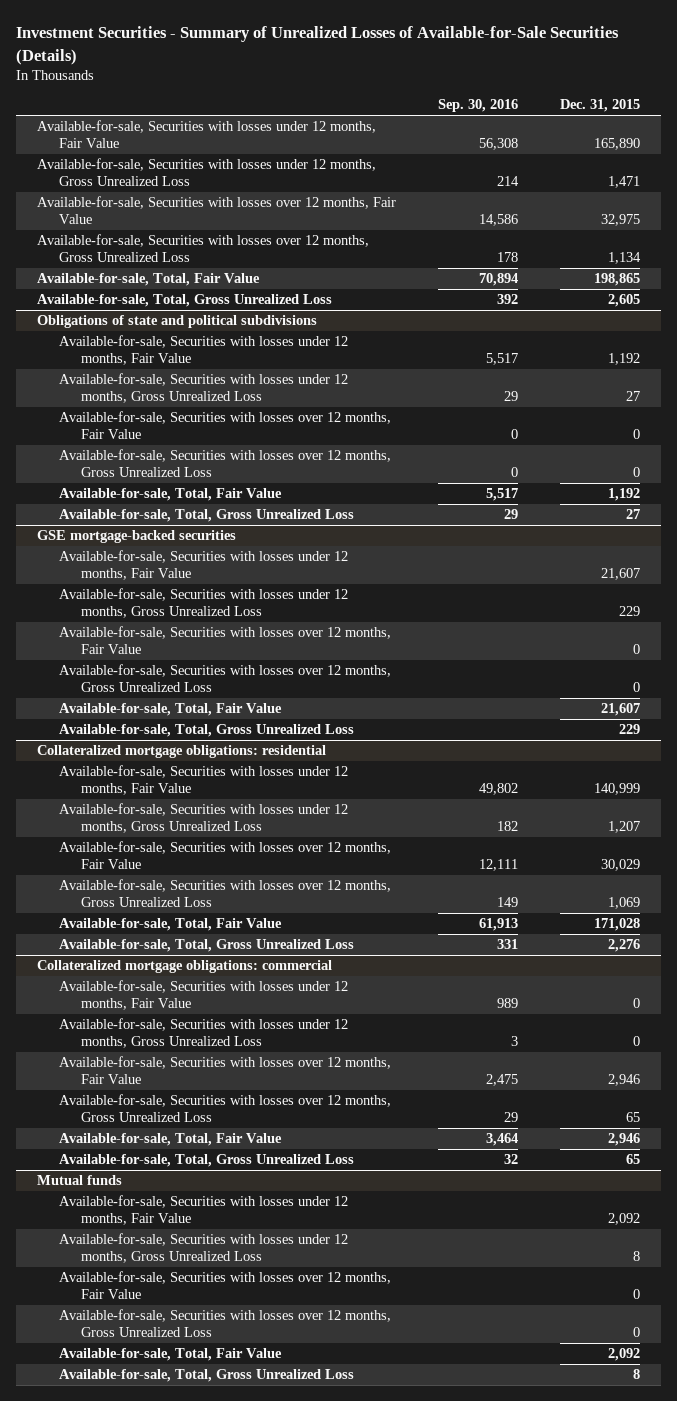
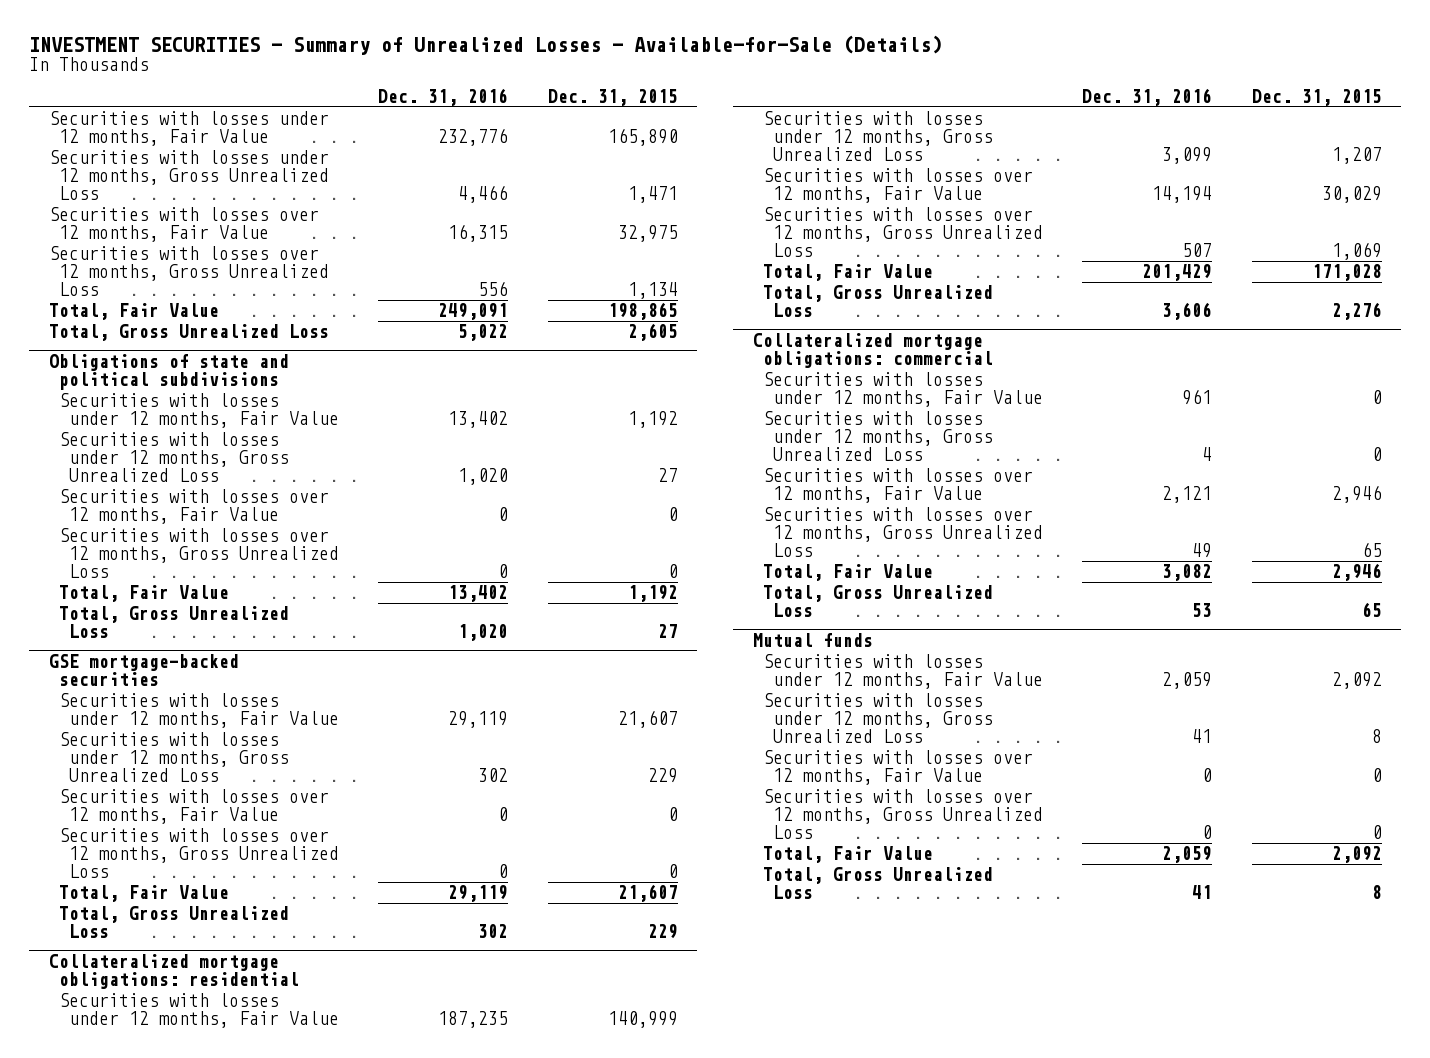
[15,26,619,65] Investment Securities - Summary of Unrealized Losses of Available-for-Sale Securities (Details) -> [29,34,943,55] INVESTMENT SECURITIES - Summary of Unrealized Losses - Available-for-Sale (Details)
[437,99,518,113] Sep. 30, 2016 -> none
none -> [378,87,509,106] Dec. 31, 2016
[36,120,376,148] Available-for-sale, Securities with losses under 12 months, Fair Value -> [48,111,329,146] Securities with losses under 12 months, Fair Value
[36,158,376,186] Available-for-sale, Securities with losses under 12 months, Gross Unrealized Loss -> [48,150,329,200] Securities with losses under 12 months, Gross Unrealized Loss
[36,196,396,224] Available-for-sale, Securities with losses over 12 months, Fair Value -> [48,207,319,242] Securities with losses over 12 months, Fair Value
[36,234,369,262] Available-for-sale, Securities with losses over 12 months, Gross Unrealized Loss -> [48,246,329,296] Securities with losses over 12 months, Gross Unrealized Loss
[36,273,260,287] Available-for-sale, Total, Fair Value -> [48,303,219,321] Total, Fair Value
[36,294,332,308] Available-for-sale, Total, Gross Unrealized Loss -> [48,324,329,342] Total, Gross Unrealized Loss
[58,335,348,365] Available-for-sale, Securities with losses under 12 months, Fair Value -> [58,393,340,428] Securities with losses under 12 months, Fair Value
[58,373,348,403] Available-for-sale, Securities with losses under 12 months, Gross Unrealized Loss -> [58,432,290,482] Securities with losses under 12 months, Gross Unrealized Loss
[58,411,391,439] Available-for-sale, Securities with losses over 12 months, Fair Value -> [58,489,329,524] Securities with losses over 12 months, Fair Value
[58,449,391,477] Available-for-sale, Securities with losses over 12 months, Gross Unrealized Loss -> [58,528,340,578] Securities with losses over 12 months, Gross Unrealized Loss
[58,488,282,502] Available-for-sale, Total, Fair Value -> [58,585,229,603] Total, Fair Value
[58,509,354,523] Available-for-sale, Total, Gross Unrealized Loss -> [58,606,289,638] Total, Gross Unrealized Loss
[58,550,348,580] Available-for-sale, Securities with losses under 12 months, Fair Value -> [58,693,340,728] Securities with losses under 12 months, Fair Value
[58,588,348,618] Available-for-sale, Securities with losses under 12 months, Gross Unrealized Loss -> [58,732,290,782] Securities with losses under 12 months, Gross Unrealized Loss
[58,626,391,654] Available-for-sale, Securities with losses over 12 months, Fair Value -> [58,789,329,824] Securities with losses over 12 months, Fair Value
[58,664,391,692] Available-for-sale, Securities with losses over 12 months, Gross Unrealized Loss -> [58,828,340,878] Securities with losses over 12 months, Gross Unrealized Loss
[58,703,282,717] Available-for-sale, Total, Fair Value -> [58,885,229,903] Total, Fair Value
[58,724,354,738] Available-for-sale, Total, Gross Unrealized Loss -> [58,906,289,938] Total, Gross Unrealized Loss
[58,765,348,795] Available-for-sale, Securities with losses under 12 months, Fair Value -> [58,993,340,1028] Securities with losses under 12 months, Fair Value
[58,803,348,833] Available-for-sale, Securities with losses under 12 months, Gross Unrealized Loss -> [762,111,994,161] Securities with losses under 12 months, Gross Unrealized Loss
[58,841,391,869] Available-for-sale, Securities with losses over 12 months, Fair Value -> [762,168,1033,203] Securities with losses over 12 months, Fair Value
[58,879,391,907] Available-for-sale, Securities with losses over 12 months, Gross Unrealized Loss -> [762,207,1044,257] Securities with losses over 12 months, Gross Unrealized Loss
[58,918,282,932] Available-for-sale, Total, Fair Value -> [762,264,933,282] Total, Fair Value
[58,939,354,953] Available-for-sale, Total, Gross Unrealized Loss -> [762,285,993,317] Total, Gross Unrealized Loss
[58,980,348,1010] Available-for-sale, Securities with losses under 12 months, Fair Value -> [762,372,1044,407] Securities with losses under 12 months, Fair Value
[58,1018,348,1048] Available-for-sale, Securities with losses under 12 months, Gross Unrealized Loss -> [762,411,994,461] Securities with losses under 12 months, Gross Unrealized Loss
[58,1056,391,1084] Available-for-sale, Securities with losses over 12 months, Fair Value -> [762,468,1033,503] Securities with losses over 12 months, Fair Value
[58,1094,391,1122] Available-for-sale, Securities with losses over 12 months, Gross Unrealized Loss -> [762,507,1044,557] Securities with losses over 12 months, Gross Unrealized Loss
[58,1133,282,1147] Available-for-sale, Total, Fair Value -> [762,564,933,582] Total, Fair Value
[58,1154,354,1168] Available-for-sale, Total, Gross Unrealized Loss -> [762,585,993,617] Total, Gross Unrealized Loss
[58,1195,348,1225] Available-for-sale, Securities with losses under 12 months, Fair Value -> [762,654,1044,689] Securities with losses under 12 months, Fair Value
[58,1233,348,1263] Available-for-sale, Securities with losses under 12 months, Gross Unrealized Loss -> [762,693,994,743] Securities with losses under 12 months, Gross Unrealized Loss
[58,1271,391,1299] Available-for-sale, Securities with losses over 12 months, Fair Value -> [762,750,1033,785] Securities with losses over 12 months, Fair Value
[58,1309,391,1337] Available-for-sale, Securities with losses over 12 months, Gross Unrealized Loss -> [762,789,1044,839] Securities with losses over 12 months, Gross Unrealized Loss
[58,1348,282,1362] Available-for-sale, Total, Fair Value -> [762,846,933,864] Total, Fair Value
[58,1369,354,1383] Available-for-sale, Total, Gross Unrealized Loss -> [762,867,993,899] Total, Gross Unrealized Loss

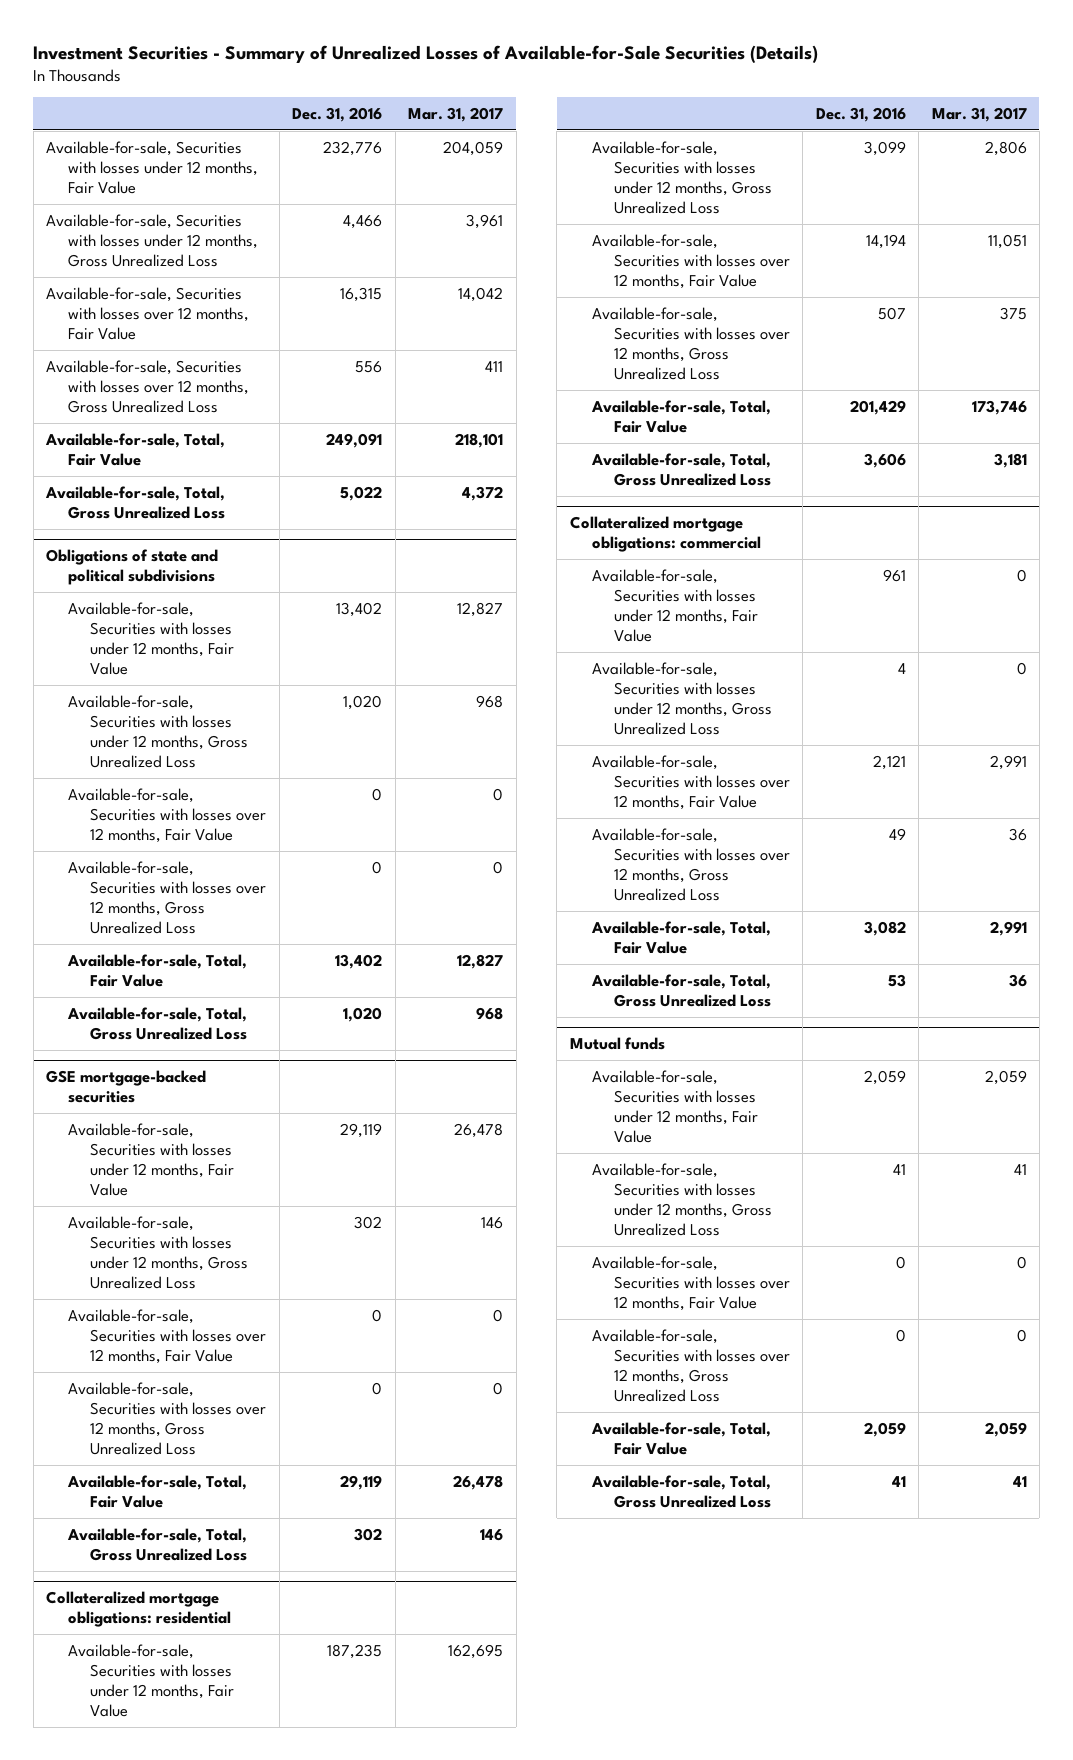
[29,34,943,55] INVESTMENT SECURITIES - Summary of Unrealized Losses - Available-for-Sale (Details) -> [33,44,819,63] Investment Securities - Summary of Unrealized Losses of Available-for-Sale Securities (Details)
[547,88,678,106] Dec. 31, 2015 -> none
none -> [408,106,504,122] Mar. 31, 2017
[48,111,329,146] Securities with losses under 12 months, Fair Value -> [46,140,259,194] Available-for-sale, Securities with losses under 12 months, Fair Value
[48,150,329,200] Securities with losses under 12 months, Gross Unrealized Loss -> [46,213,259,267] Available-for-sale, Securities with losses under 12 months, Gross Unrealized Loss
[48,207,319,242] Securities with losses over 12 months, Fair Value -> [46,286,250,340] Available-for-sale, Securities with losses over 12 months, Fair Value
[48,246,329,296] Securities with losses over 12 months, Gross Unrealized Loss -> [46,359,250,413] Available-for-sale, Securities with losses over 12 months, Gross Unrealized Loss
[48,303,219,321] Total, Fair Value -> [45,432,226,466] Available-for-sale, Total, Fair Value
[48,324,329,342] Total, Gross Unrealized Loss -> [45,485,226,519] Available-for-sale, Total, Gross Unrealized Loss
[58,393,340,428] Securities with losses under 12 months, Fair Value -> [68,601,235,675] Available-for-sale, Securities with losses under 12 months, Fair Value
[58,432,290,482] Securities with losses under 12 months, Gross Unrealized Loss -> [68,694,249,768] Available-for-sale, Securities with losses under 12 months, Gross Unrealized Loss
[58,489,329,524] Securities with losses over 12 months, Fair Value -> [68,787,267,843] Available-for-sale, Securities with losses over 12 months, Fair Value
[58,528,340,578] Securities with losses over 12 months, Gross Unrealized Loss -> [68,860,267,934] Available-for-sale, Securities with losses over 12 months, Gross Unrealized Loss
[58,585,229,603] Total, Fair Value -> [67,953,248,987] Available-for-sale, Total, Fair Value
[58,606,289,638] Total, Gross Unrealized Loss -> [67,1006,248,1040] Available-for-sale, Total, Gross Unrealized Loss
[58,693,340,728] Securities with losses under 12 months, Fair Value -> [68,1122,235,1196] Available-for-sale, Securities with losses under 12 months, Fair Value
[58,732,290,782] Securities with losses under 12 months, Gross Unrealized Loss -> [68,1215,249,1289] Available-for-sale, Securities with losses under 12 months, Gross Unrealized Loss
[58,789,329,824] Securities with losses over 12 months, Fair Value -> [68,1308,267,1364] Available-for-sale, Securities with losses over 12 months, Fair Value
[58,828,340,878] Securities with losses over 12 months, Gross Unrealized Loss -> [68,1381,267,1455] Available-for-sale, Securities with losses over 12 months, Gross Unrealized Loss
[58,885,229,903] Total, Fair Value -> [67,1474,248,1508] Available-for-sale, Total, Fair Value
[58,906,289,938] Total, Gross Unrealized Loss -> [67,1527,248,1561] Available-for-sale, Total, Gross Unrealized Loss
[58,993,340,1028] Securities with losses under 12 months, Fair Value -> [68,1643,235,1717] Available-for-sale, Securities with losses under 12 months, Fair Value
[762,111,994,161] Securities with losses under 12 months, Gross Unrealized Loss -> [591,140,772,214] Available-for-sale, Securities with losses under 12 months, Gross Unrealized Loss
[762,168,1033,203] Securities with losses over 12 months, Fair Value -> [591,233,790,289] Available-for-sale, Securities with losses over 12 months, Fair Value
[762,207,1044,257] Securities with losses over 12 months, Gross Unrealized Loss -> [591,306,790,380] Available-for-sale, Securities with losses over 12 months, Gross Unrealized Loss
[762,264,933,282] Total, Fair Value -> [590,399,771,433] Available-for-sale, Total, Fair Value
[762,285,993,317] Total, Gross Unrealized Loss -> [590,452,771,486] Available-for-sale, Total, Gross Unrealized Loss
[762,372,1044,407] Securities with losses under 12 months, Fair Value -> [591,568,758,642] Available-for-sale, Securities with losses under 12 months, Fair Value
[762,411,994,461] Securities with losses under 12 months, Gross Unrealized Loss -> [591,661,772,735] Available-for-sale, Securities with losses under 12 months, Gross Unrealized Loss
[762,468,1033,503] Securities with losses over 12 months, Fair Value -> [591,754,790,810] Available-for-sale, Securities with losses over 12 months, Fair Value
[762,507,1044,557] Securities with losses over 12 months, Gross Unrealized Loss -> [591,827,790,901] Available-for-sale, Securities with losses over 12 months, Gross Unrealized Loss
[762,564,933,582] Total, Fair Value -> [590,920,771,954] Available-for-sale, Total, Fair Value
[762,585,993,617] Total, Gross Unrealized Loss -> [590,973,771,1007] Available-for-sale, Total, Gross Unrealized Loss
[762,654,1044,689] Securities with losses under 12 months, Fair Value -> [591,1069,758,1143] Available-for-sale, Securities with losses under 12 months, Fair Value
[762,693,994,743] Securities with losses under 12 months, Gross Unrealized Loss -> [591,1162,772,1236] Available-for-sale, Securities with losses under 12 months, Gross Unrealized Loss
[762,750,1033,785] Securities with losses over 12 months, Fair Value -> [591,1255,790,1311] Available-for-sale, Securities with losses over 12 months, Fair Value
[762,789,1044,839] Securities with losses over 12 months, Gross Unrealized Loss -> [591,1328,790,1402] Available-for-sale, Securities with losses over 12 months, Gross Unrealized Loss
[762,846,933,864] Total, Fair Value -> [590,1421,771,1455] Available-for-sale, Total, Fair Value
[762,867,993,899] Total, Gross Unrealized Loss -> [590,1474,771,1508] Available-for-sale, Total, Gross Unrealized Loss

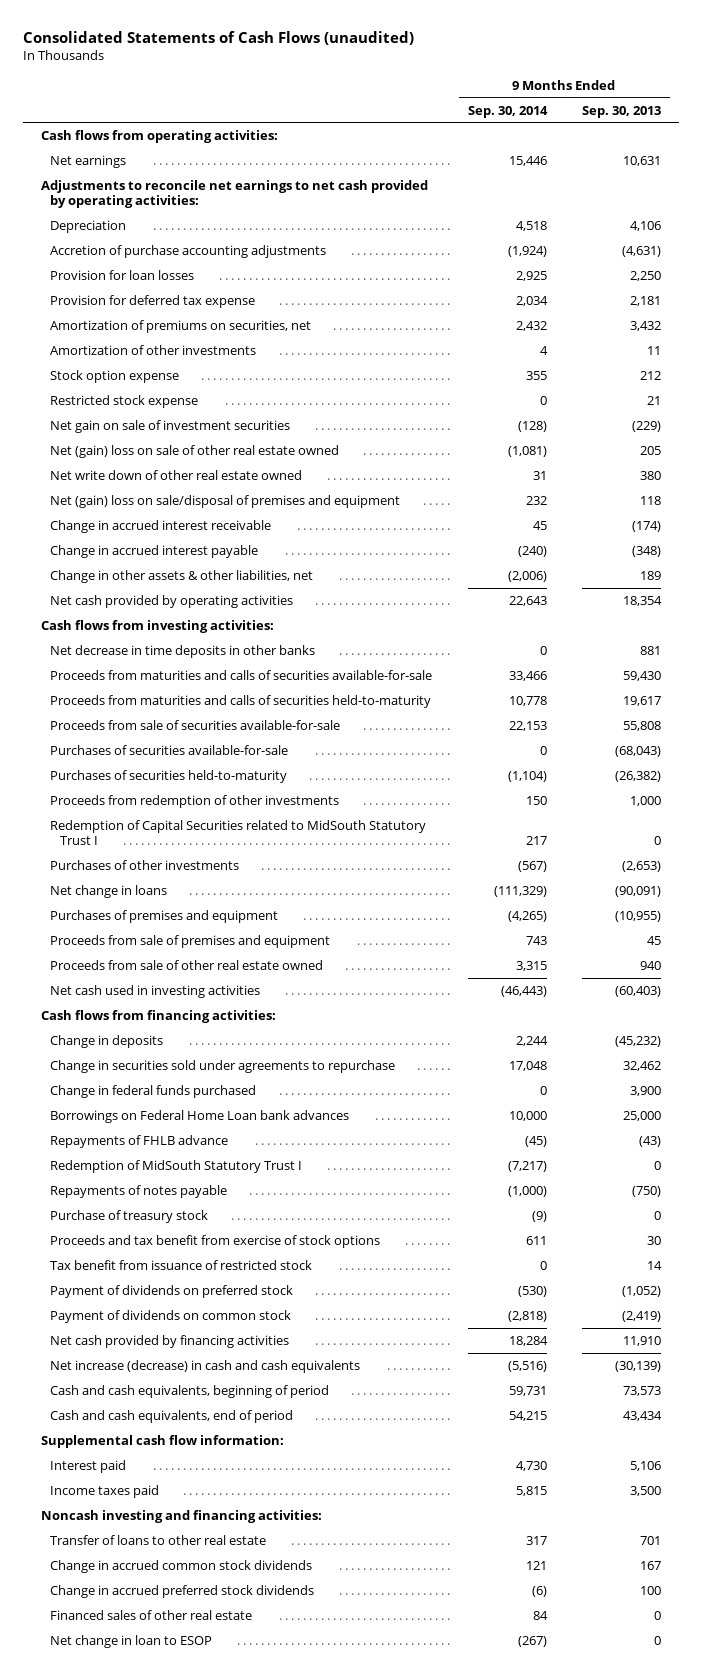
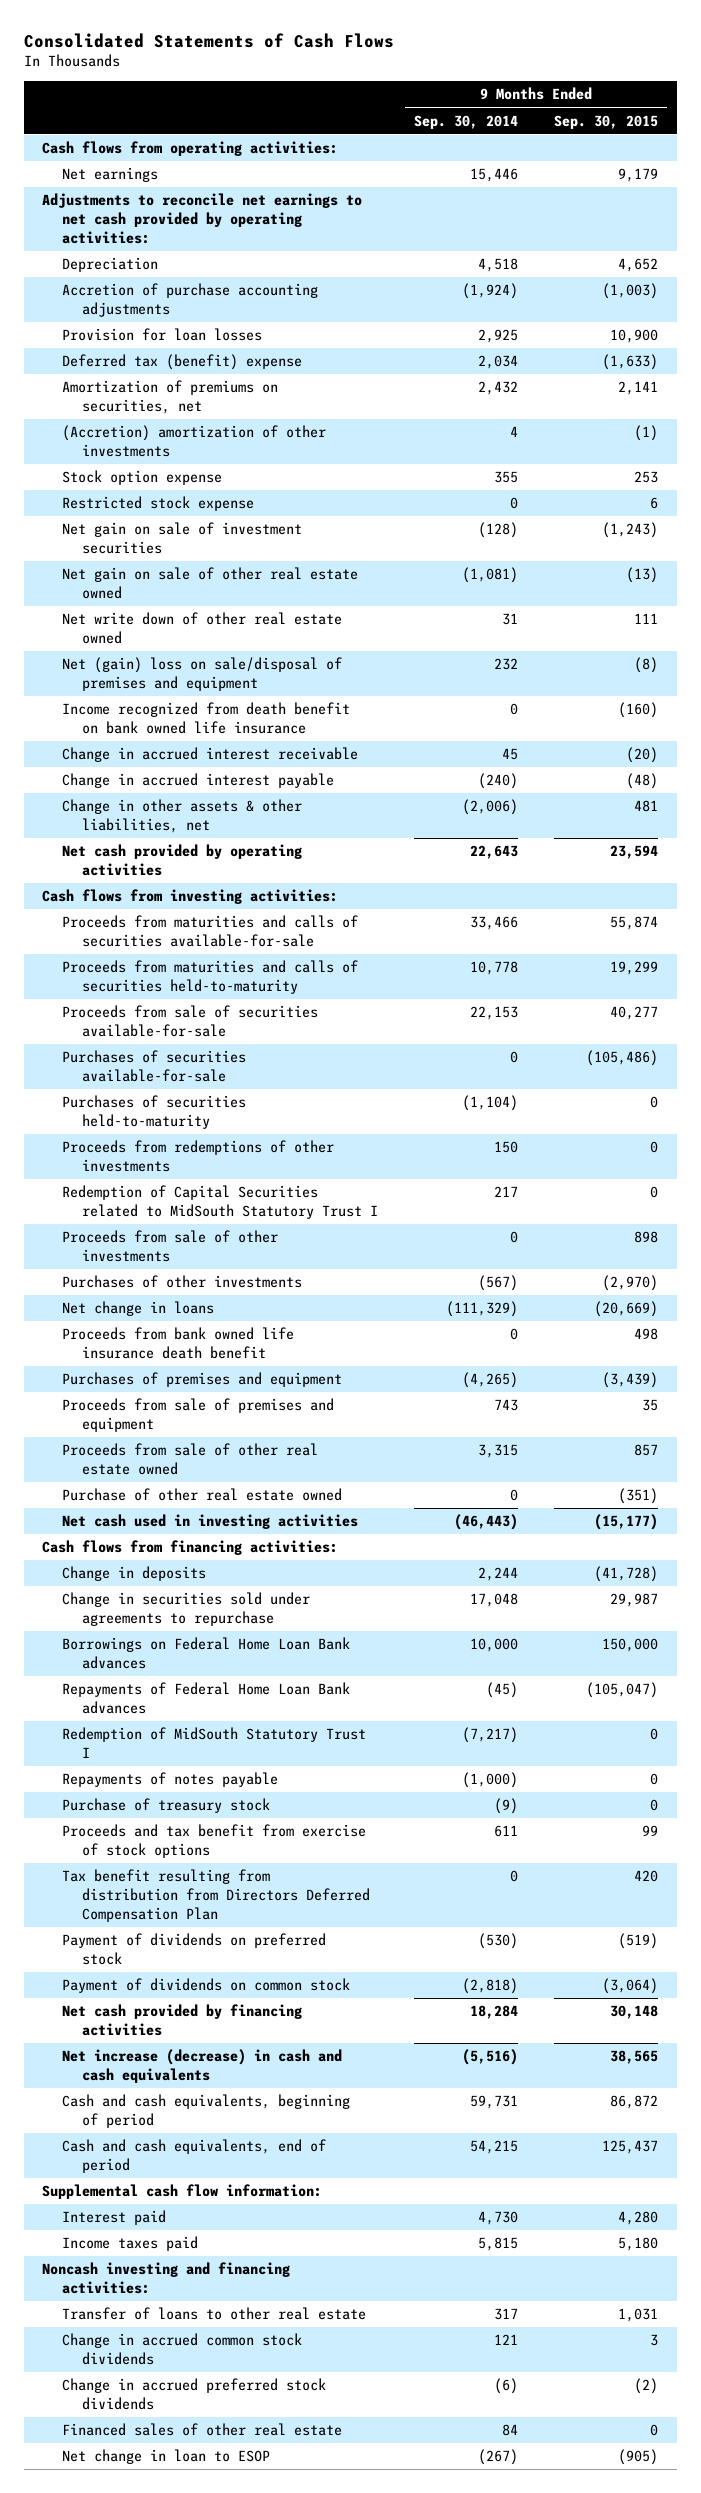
[23,30,415,45] Consolidated Statements of Cash Flows (unaudited) -> [24,32,395,48] Consolidated Statements of Cash Flows
[581,105,661,118] Sep. 30, 2013 -> none
none -> [554,114,659,129] Sep. 30, 2015
[50,294,256,308] Provision for deferred tax expense -> [62,354,303,371] Deferred tax (benefit) expense
[50,344,257,355] Amortization of other investments -> [62,425,327,458] (Accretion) amortization of other investments
[50,444,340,458] Net (gain) loss on sale of other real estate owned -> [62,567,359,600] Net gain on sale of other real estate owned
none -> [62,702,351,735] Income recognized from death benefit on bank owned life insurance
[50,644,316,658] Net decrease in time deposits in other banks -> none
[50,794,340,808] Proceeds from redemption of other investments -> [62,1140,335,1173] Proceeds from redemptions of other investments
none -> [62,1230,279,1263] Proceeds from sale of other investments
none -> [62,1327,295,1360] Proceeds from bank owned life insurance death benefit
none -> [62,1488,343,1502] Purchase of other real estate owned
[50,1084,257,1098] Change in federal funds purchased -> none
[50,1109,350,1123] Borrowings on Federal Home Loan bank advances -> [62,1637,351,1670] Borrowings on Federal Home Loan Bank advances
[50,1134,229,1148] Repayments of FHLB advance -> [62,1682,351,1715] Repayments of Federal Home Loan Bank advances
[50,1259,313,1270] Tax benefit from issuance of restricted stock -> [62,1869,371,1922] Tax benefit resulting from distribution from Directors Deferred Compensation Plan

